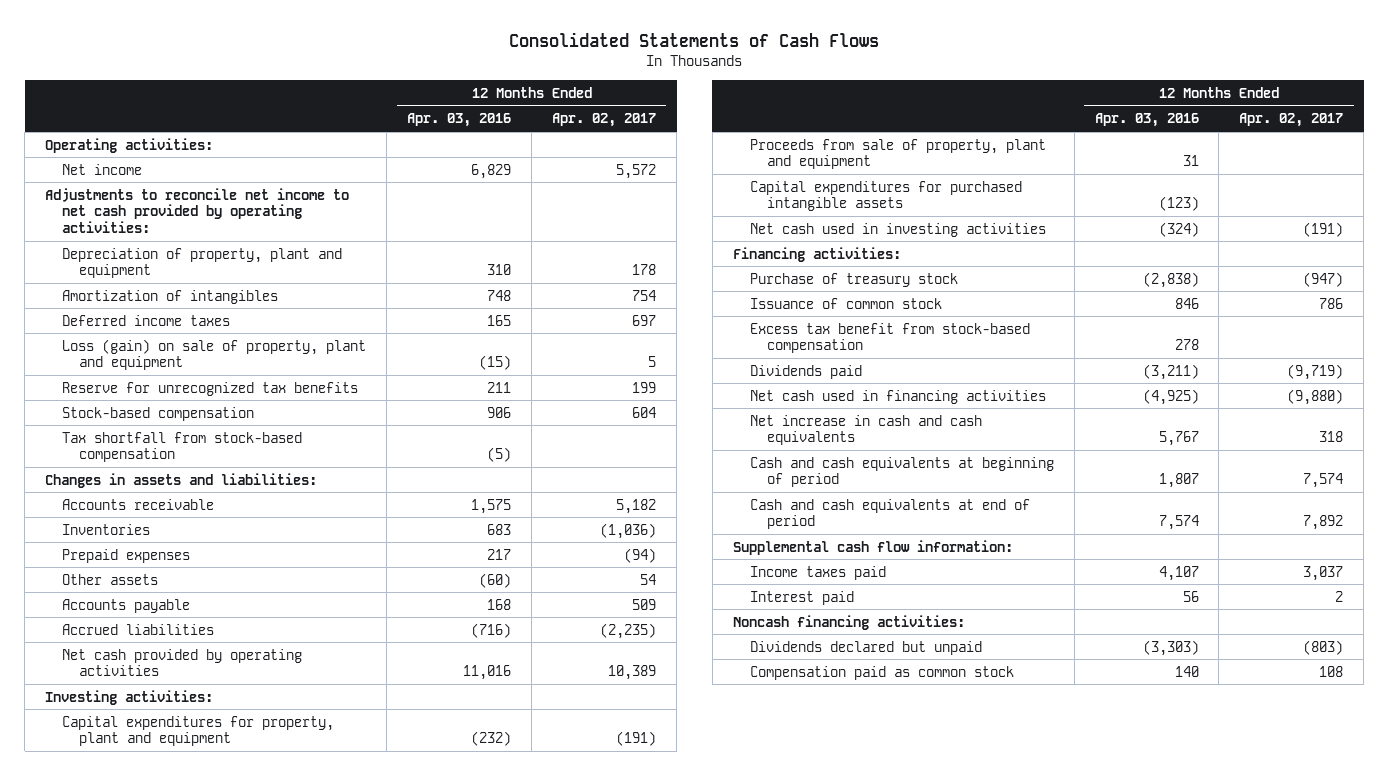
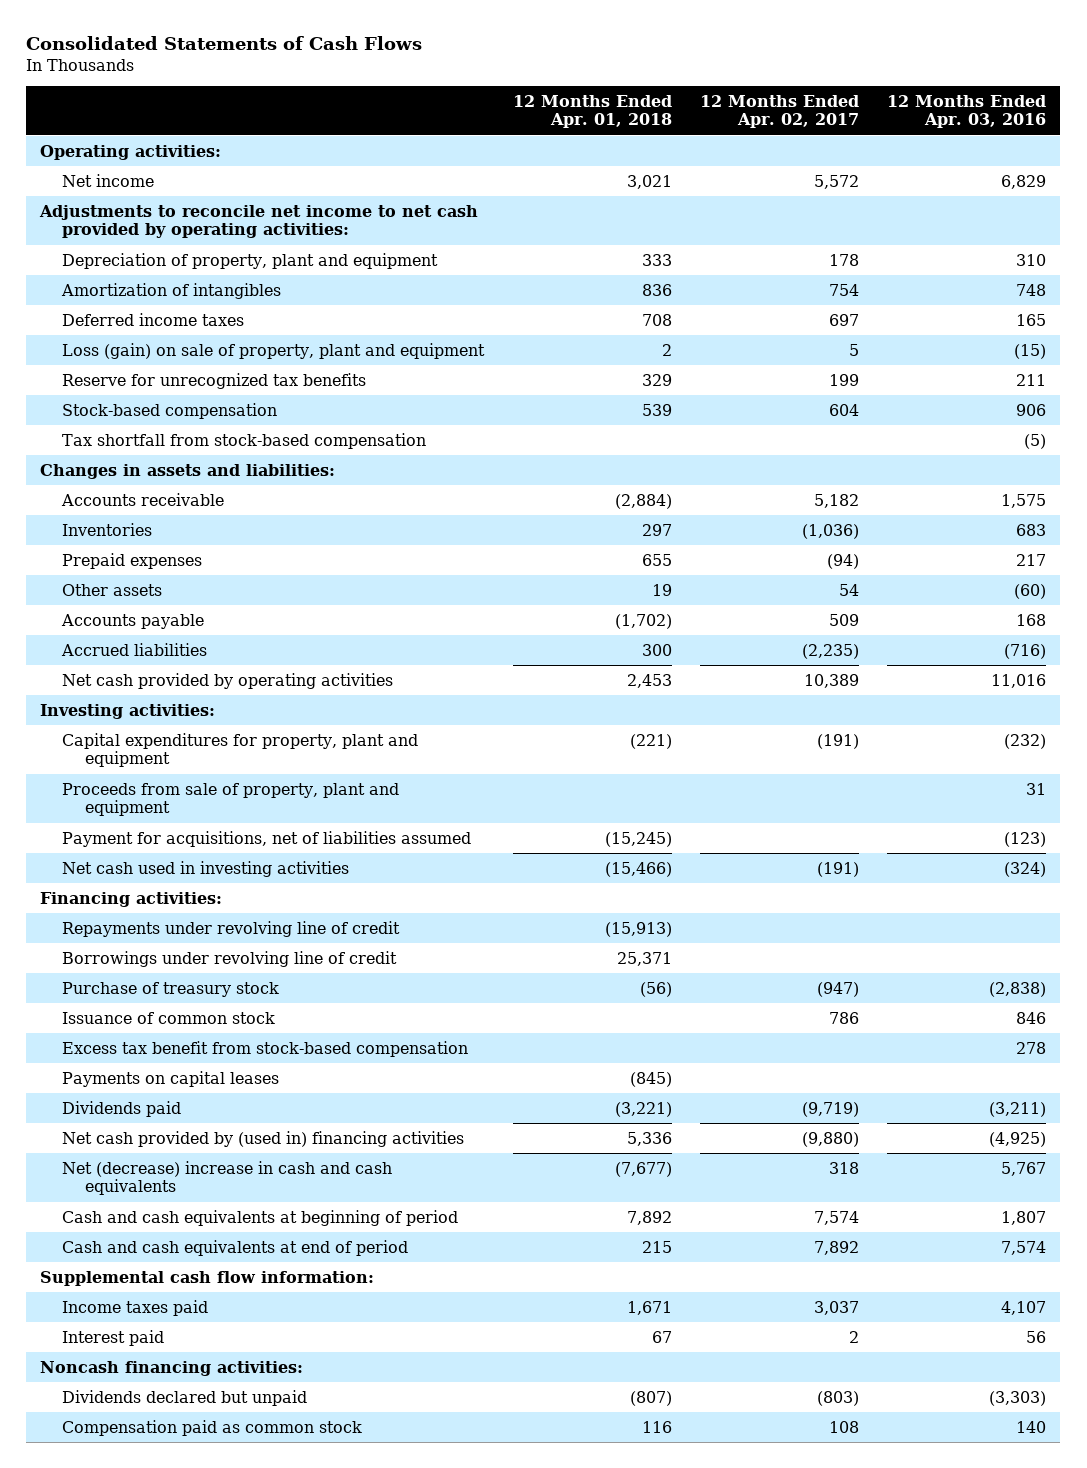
none -> [512,94,672,129] 12 Months Ended Apr. 01, 2018
[749,180,1022,212] Capital expenditures for purchased intangible assets -> [62,830,472,847] Payment for acquisitions, net of liabilities assumed
none -> [62,920,401,937] Repayments under revolving line of credit
none -> [62,950,398,967] Borrowings under revolving line of credit
none -> [62,1070,280,1087] Payments on capital leases
[749,389,1046,404] Net cash used in financing activities -> [62,1130,465,1147] Net cash provided by (used in) financing activities
[749,414,982,446] Net increase in cash and cash equivalents -> [62,1160,393,1196] Net (decrease) increase in cash and cash equivalents

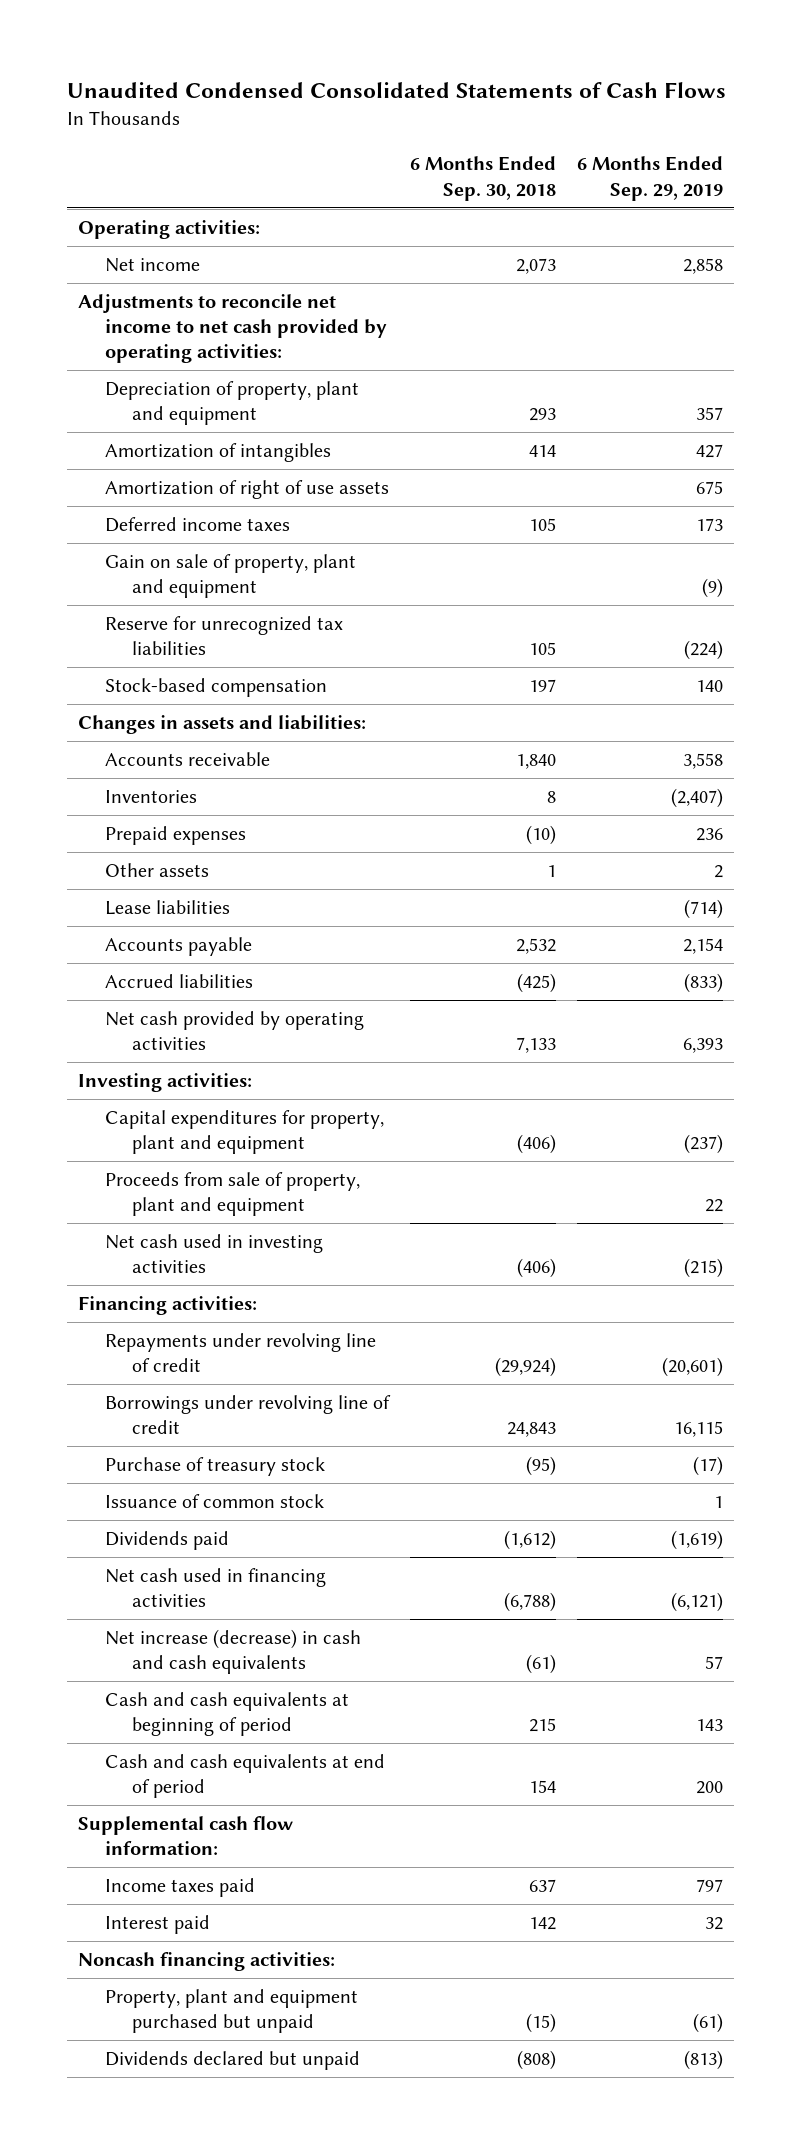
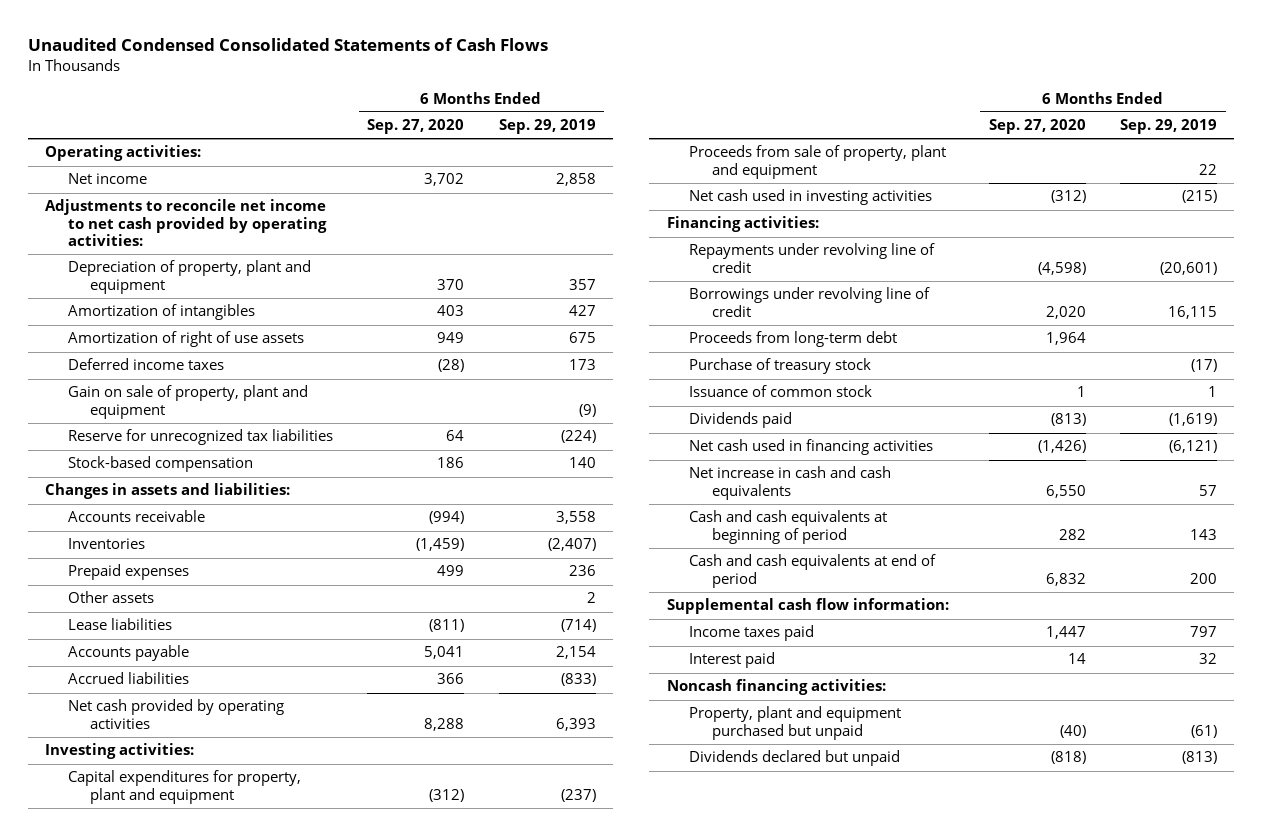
[410,156,557,201] 6 Months Ended Sep. 30, 2018 -> none
none -> [367,119,465,135] Sep. 27, 2020
none -> [689,331,898,348] Proceeds from long-term debt
[104,1628,361,1675] Net increase (decrease) in cash and cash equivalents -> [689,466,892,500] Net increase in cash and cash equivalents

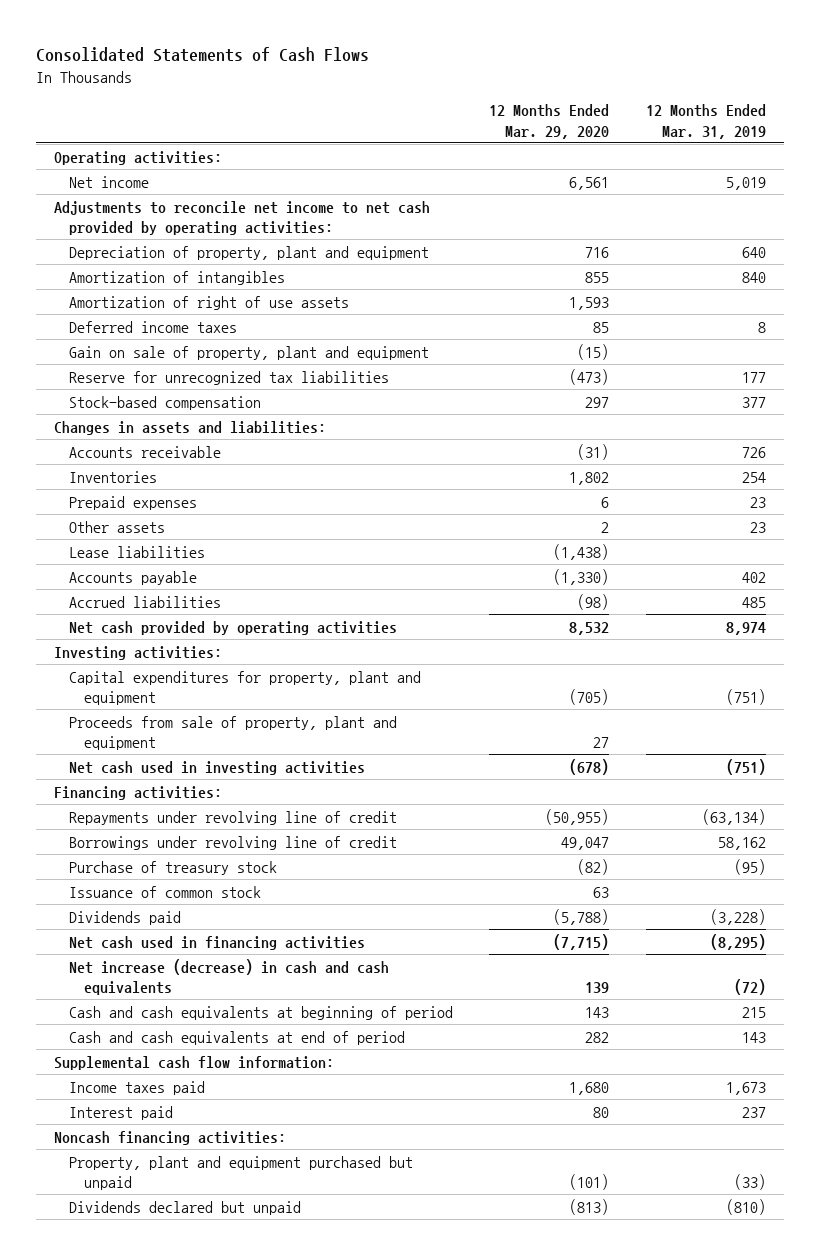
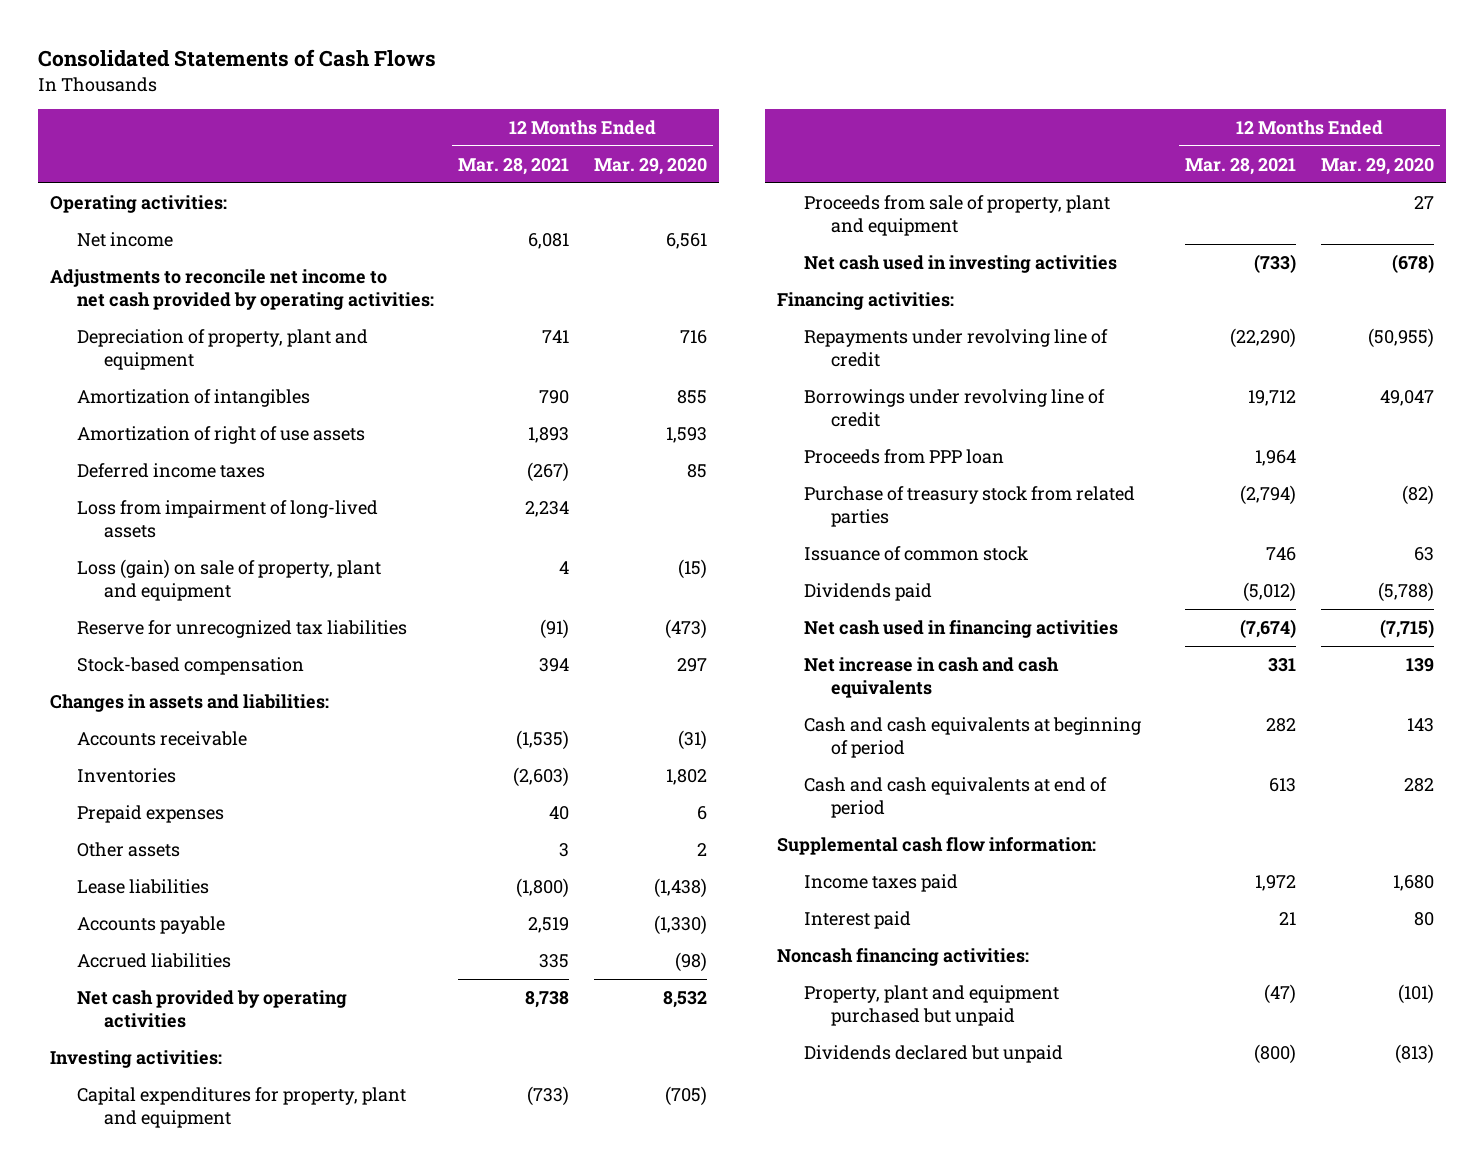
[645,104,766,139] 12 Months Ended Mar. 31, 2019 -> none
none -> [458,157,570,175] Mar. 28, 2021
none -> [76,499,378,539] Loss from impairment of long-lived assets
[68,345,429,360] Gain on sale of property, plant and equipment -> [76,558,381,602] Loss (gain) on sale of property, plant and equipment
none -> [803,448,1004,464] Proceeds from PPP loan
[68,860,277,875] Purchase of treasury stock -> [803,485,1135,528] Purchase of treasury stock from related parties
[68,958,389,995] Net increase (decrease) in cash and cash equivalents -> [803,656,1059,699] Net increase in cash and cash equivalents

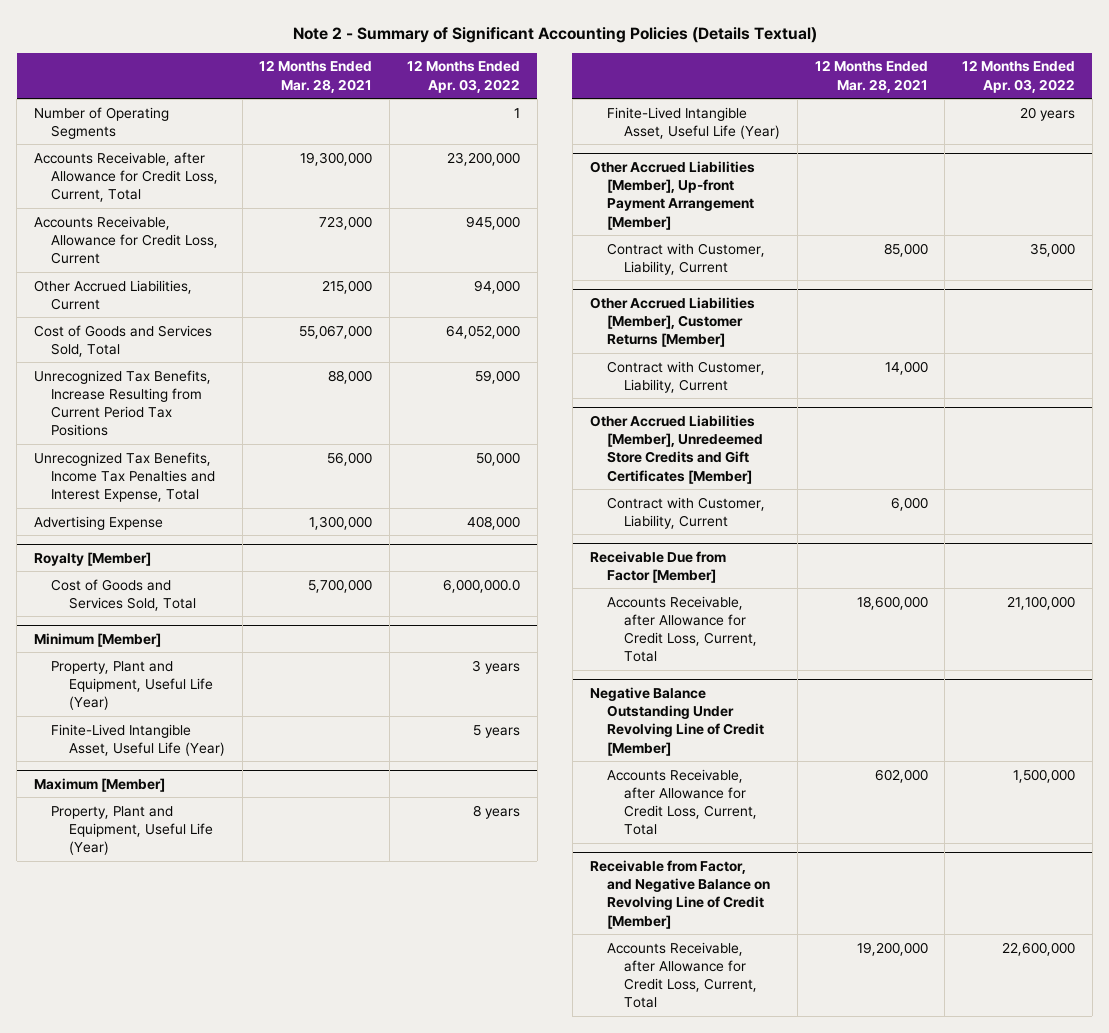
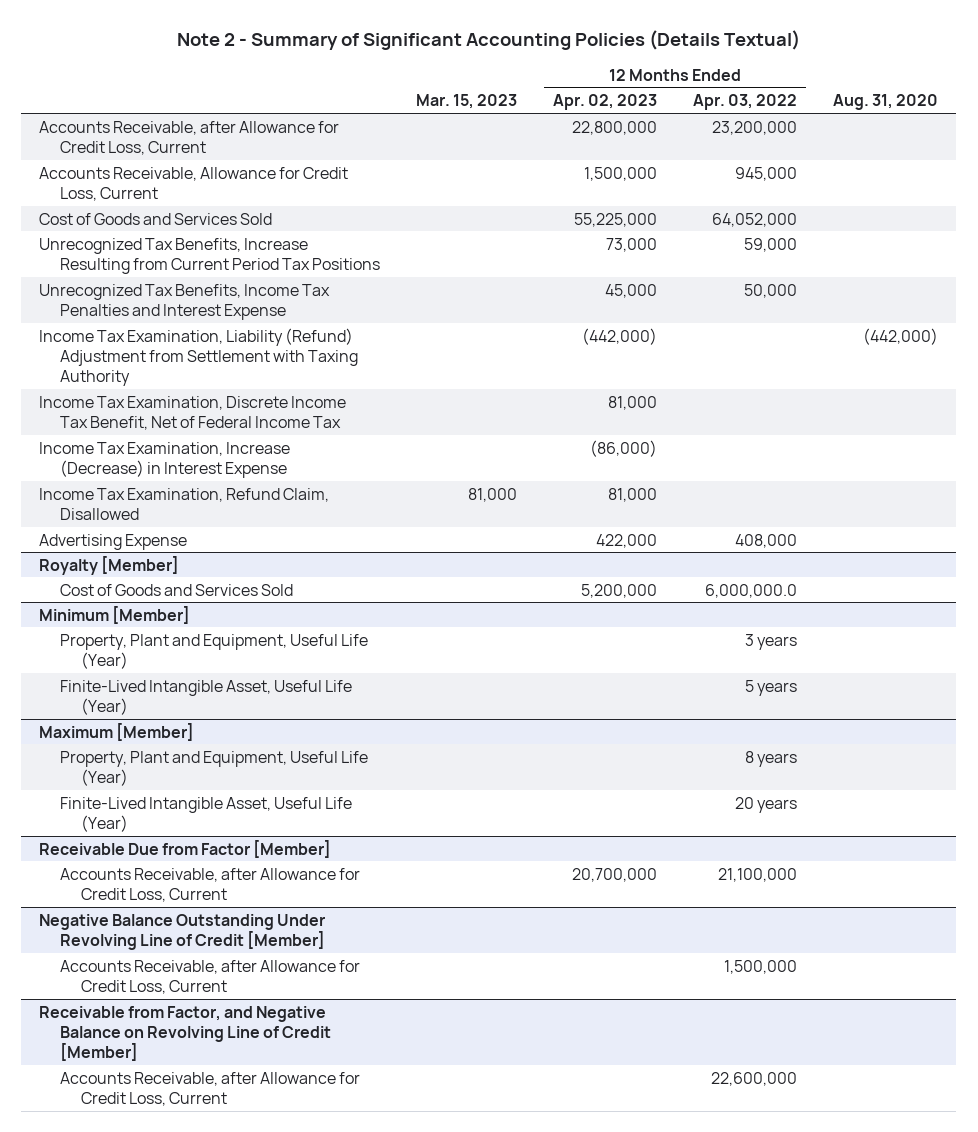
[259,60,373,93] 12 Months Ended Mar. 28, 2021 -> none
none -> [416,94,518,110] Mar. 15, 2023
none -> [553,94,658,111] Apr. 02, 2023
none -> [833,94,939,111] Aug. 31, 2020
[34,106,170,139] Number of Operating Segments -> none
[34,151,219,203] Accounts Receivable, after Allowance for Credit Loss, Current, Total -> [39,120,340,155] Accounts Receivable, after Allowance for Credit Loss, Current
[34,279,193,310] Other Accrued Liabilities, Current -> none
[34,324,213,357] Cost of Goods and Services Sold, Total -> [39,212,273,225] Cost of Goods and Services Sold
[34,451,216,503] Unrecognized Tax Benefits, Income Tax Penalties and Interest Expense, Total -> [39,283,331,320] Unrecognized Tax Benefits, Income Tax Penalties and Interest Expense
none -> [39,327,359,386] Income Tax Examination, Liability (Refund) Adjustment from Settlement with Taxing Authority
none -> [39,395,347,430] Income Tax Examination, Discrete Income Tax Benefit, Net of Federal Income Tax
none -> [39,441,291,478] Income Tax Examination, Increase (Decrease) in Interest Expense
none -> [39,487,330,520] Income Tax Examination, Refund Claim, Disallowed
[51,578,196,611] Cost of Goods and Services Sold, Total -> [60,583,294,596] Cost of Goods and Services Sold
[589,160,755,230] Other Accrued Liabilities [Member], Up-front Payment Arrangement [Member] -> none
[606,242,765,275] Contract with Customer, Liability, Current -> none
[589,296,755,348] Other Accrued Liabilities [Member], Customer Returns [Member] -> none
[606,360,765,393] Contract with Customer, Liability, Current -> none
[589,414,763,484] Other Accrued Liabilities [Member], Unredeemed Store Credits and Gift Certificates [Member] -> none
[606,496,765,529] Contract with Customer, Liability, Current -> none
[606,595,758,663] Accounts Receivable, after Allowance for Credit Loss, Current, Total -> [60,867,361,902] Accounts Receivable, after Allowance for Credit Loss, Current
[606,768,758,836] Accounts Receivable, after Allowance for Credit Loss, Current, Total -> [60,959,361,994] Accounts Receivable, after Allowance for Credit Loss, Current
[606,941,758,1009] Accounts Receivable, after Allowance for Credit Loss, Current, Total -> [60,1071,361,1106] Accounts Receivable, after Allowance for Credit Loss, Current

